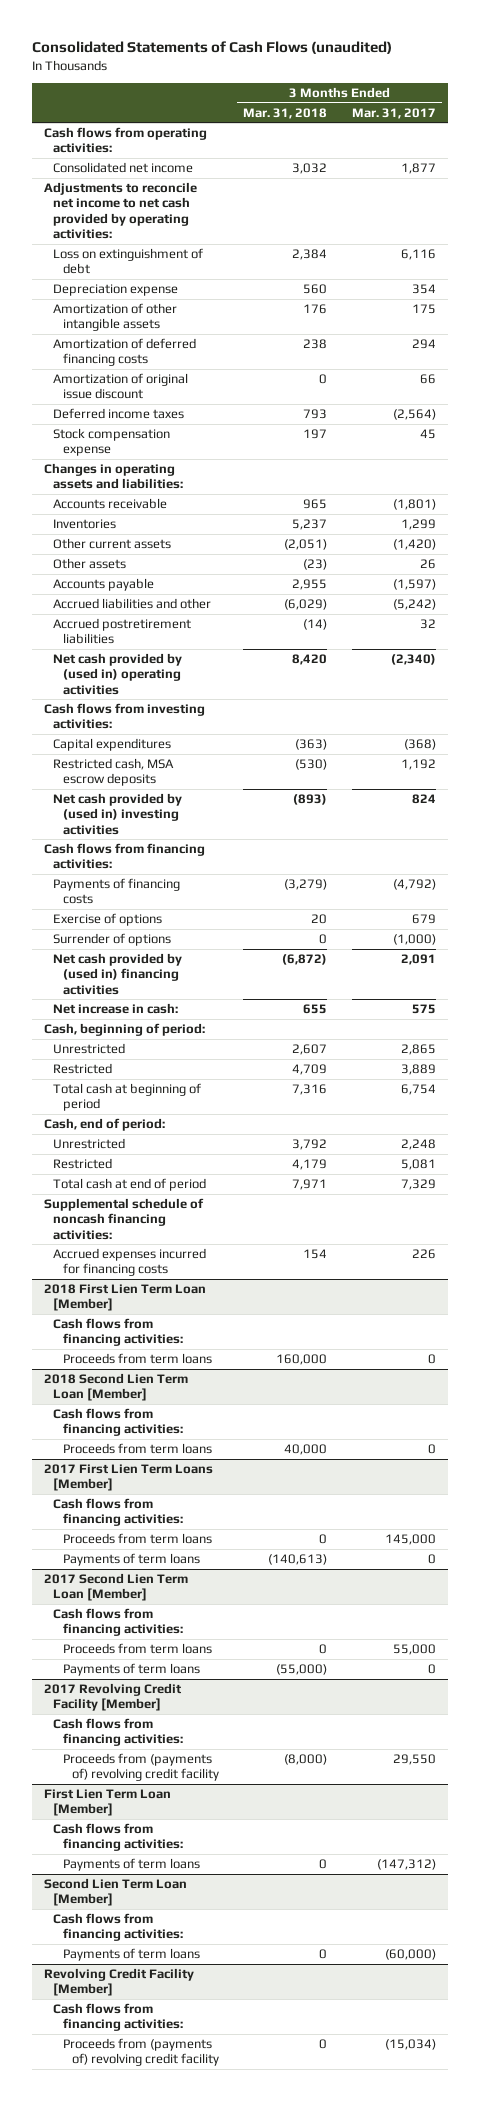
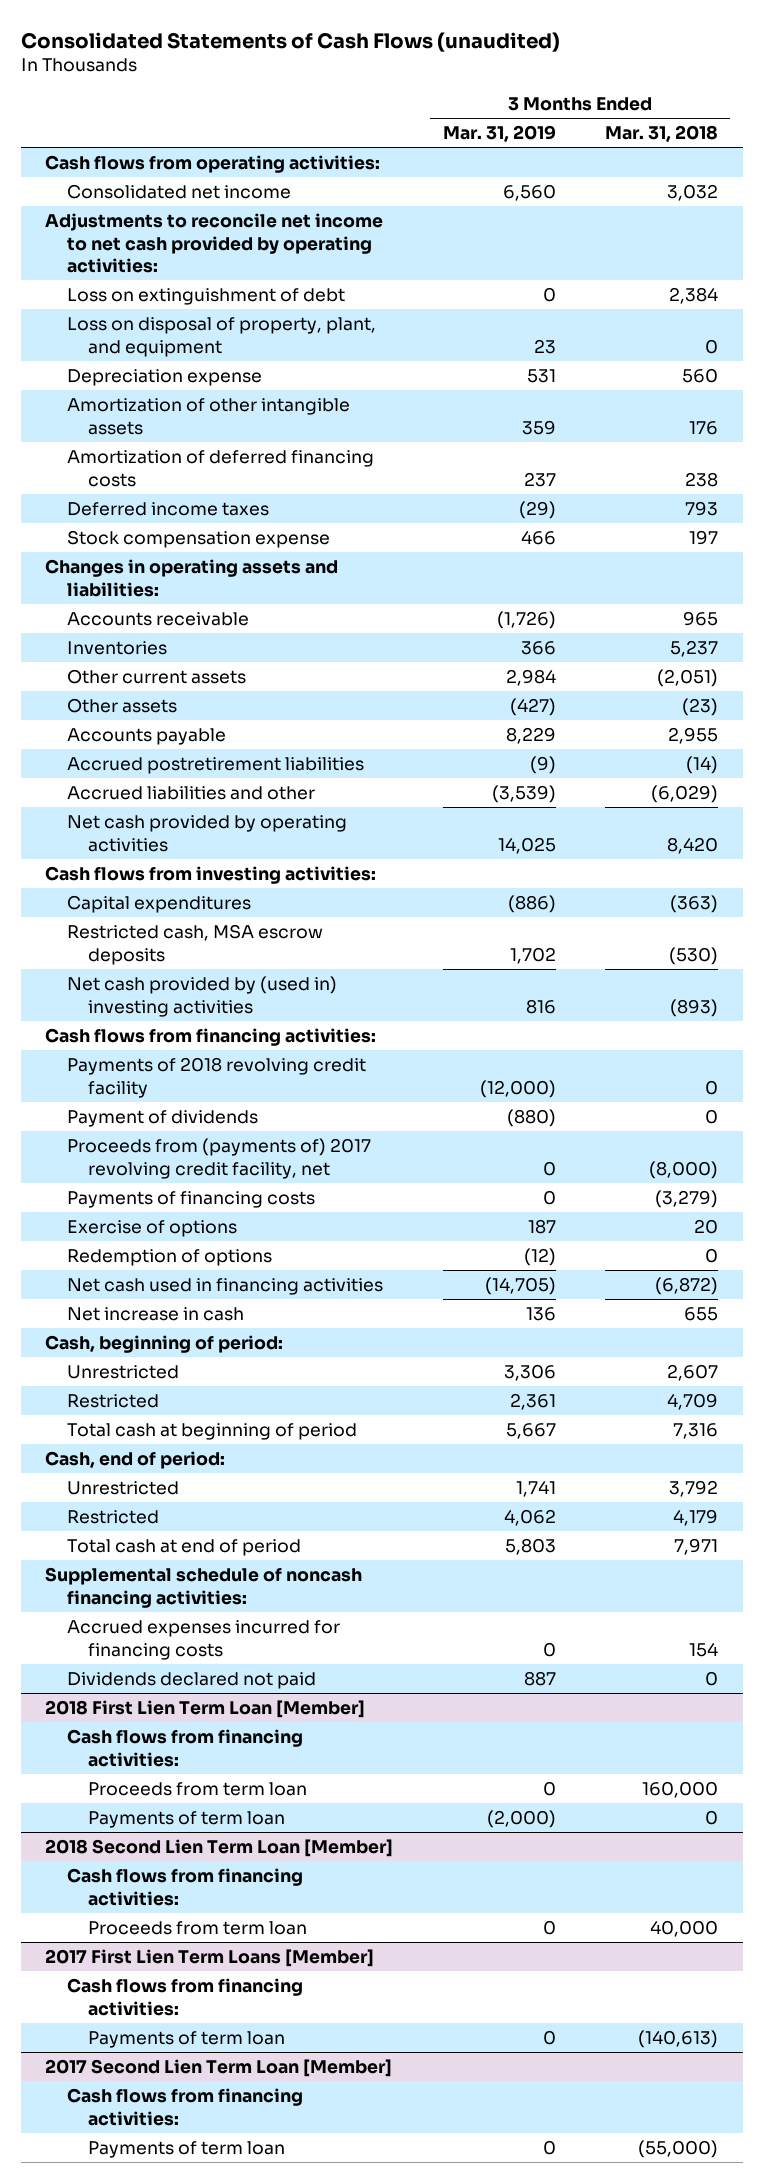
[351,107,436,119] Mar. 31, 2017 -> none
none -> [442,125,556,143] Mar. 31, 2019
none -> [66,317,376,357] Loss on disposal of property, plant, and equipment
[53,373,189,400] Amortization of original issue discount -> none
[53,598,212,610] Accrued liabilities and other -> [66,786,315,801] Accrued liabilities and other
[53,653,183,695] Net cash provided by (used in) operating activities -> [66,815,347,852] Net cash provided by operating activities
none -> [66,1057,366,1098] Payments of 2018 revolving credit facility
none -> [66,1110,258,1128] Payment of dividends
none -> [66,1138,371,1179] Proceeds from (payments of) 2017 revolving credit facility, net
[53,933,172,947] Surrender of options -> [66,1249,272,1267] Redemption of options
[53,953,183,995] Net cash provided by (used in) financing activities -> [66,1278,383,1296] Net cash used in financing activities
[53,1003,179,1015] Net increase in cash: -> [66,1307,244,1322] Net increase in cash
none -> [66,1672,316,1690] Dividends declared not paid
[62,1353,212,1365] Proceeds from term loans -> [87,1782,307,1797] Proceeds from term loan
none -> [87,1811,285,1829] Payments of term loan
[62,1443,212,1455] Proceeds from term loans -> [87,1921,307,1936] Proceeds from term loan
[62,1533,212,1545] Proceeds from term loans -> none
[62,1553,200,1567] Payments of term loans -> [87,2031,285,2049] Payments of term loan
[62,1643,212,1655] Proceeds from term loans -> none
[43,1683,182,1712] 2017 Revolving Credit Facility [Member] -> none
[53,1718,183,1747] Cash flows from financing activities: -> none
[62,1753,219,1782] Proceeds from (payments of) revolving credit facility -> none
[43,1789,171,1817] First Lien Term Loan [Member] -> none
[53,1823,183,1852] Cash flows from financing activities: -> none
[62,1858,200,1872] Payments of term loans -> none
[43,1878,187,1907] Second Lien Term Loan [Member] -> none
[53,1913,183,1942] Cash flows from financing activities: -> none
[62,1948,200,1962] Payments of term loans -> none
[43,1968,194,1997] Revolving Credit Facility [Member] -> none
[53,2003,183,2032] Cash flows from financing activities: -> none
[62,2038,219,2067] Proceeds from (payments of) revolving credit facility -> none
[62,1663,200,1677] Payments of term loans -> [87,2141,285,2159] Payments of term loan

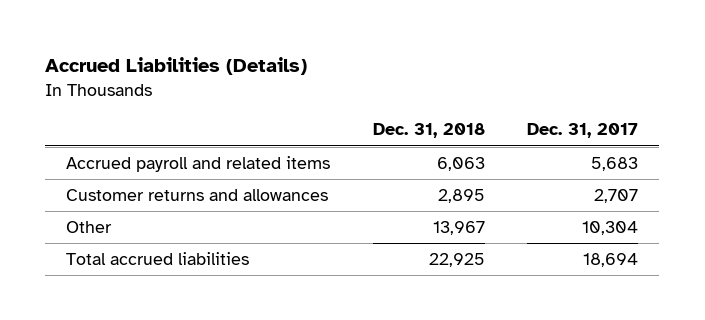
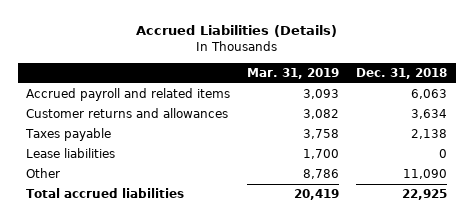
[527,123,639,139] Dec. 31, 2017 -> none
none -> [247,67,340,79] Mar. 31, 2019
[437,189,485,204] 2,895 -> [411,109,448,120] 3,634
none -> [25,128,112,142] Taxes payable
none -> [26,148,116,159] Lease liabilities
[432,221,485,236] 13,967 -> [403,169,448,180] 11,090

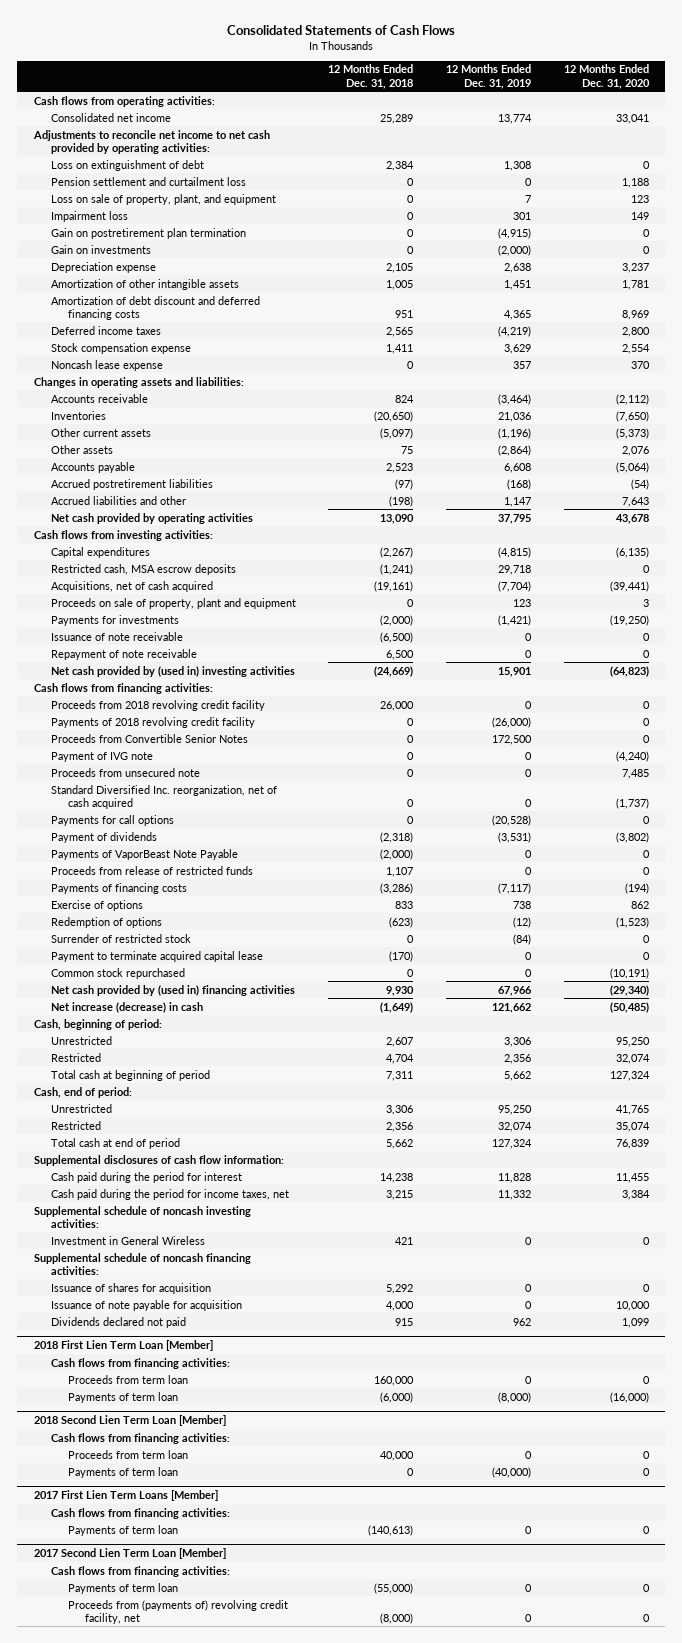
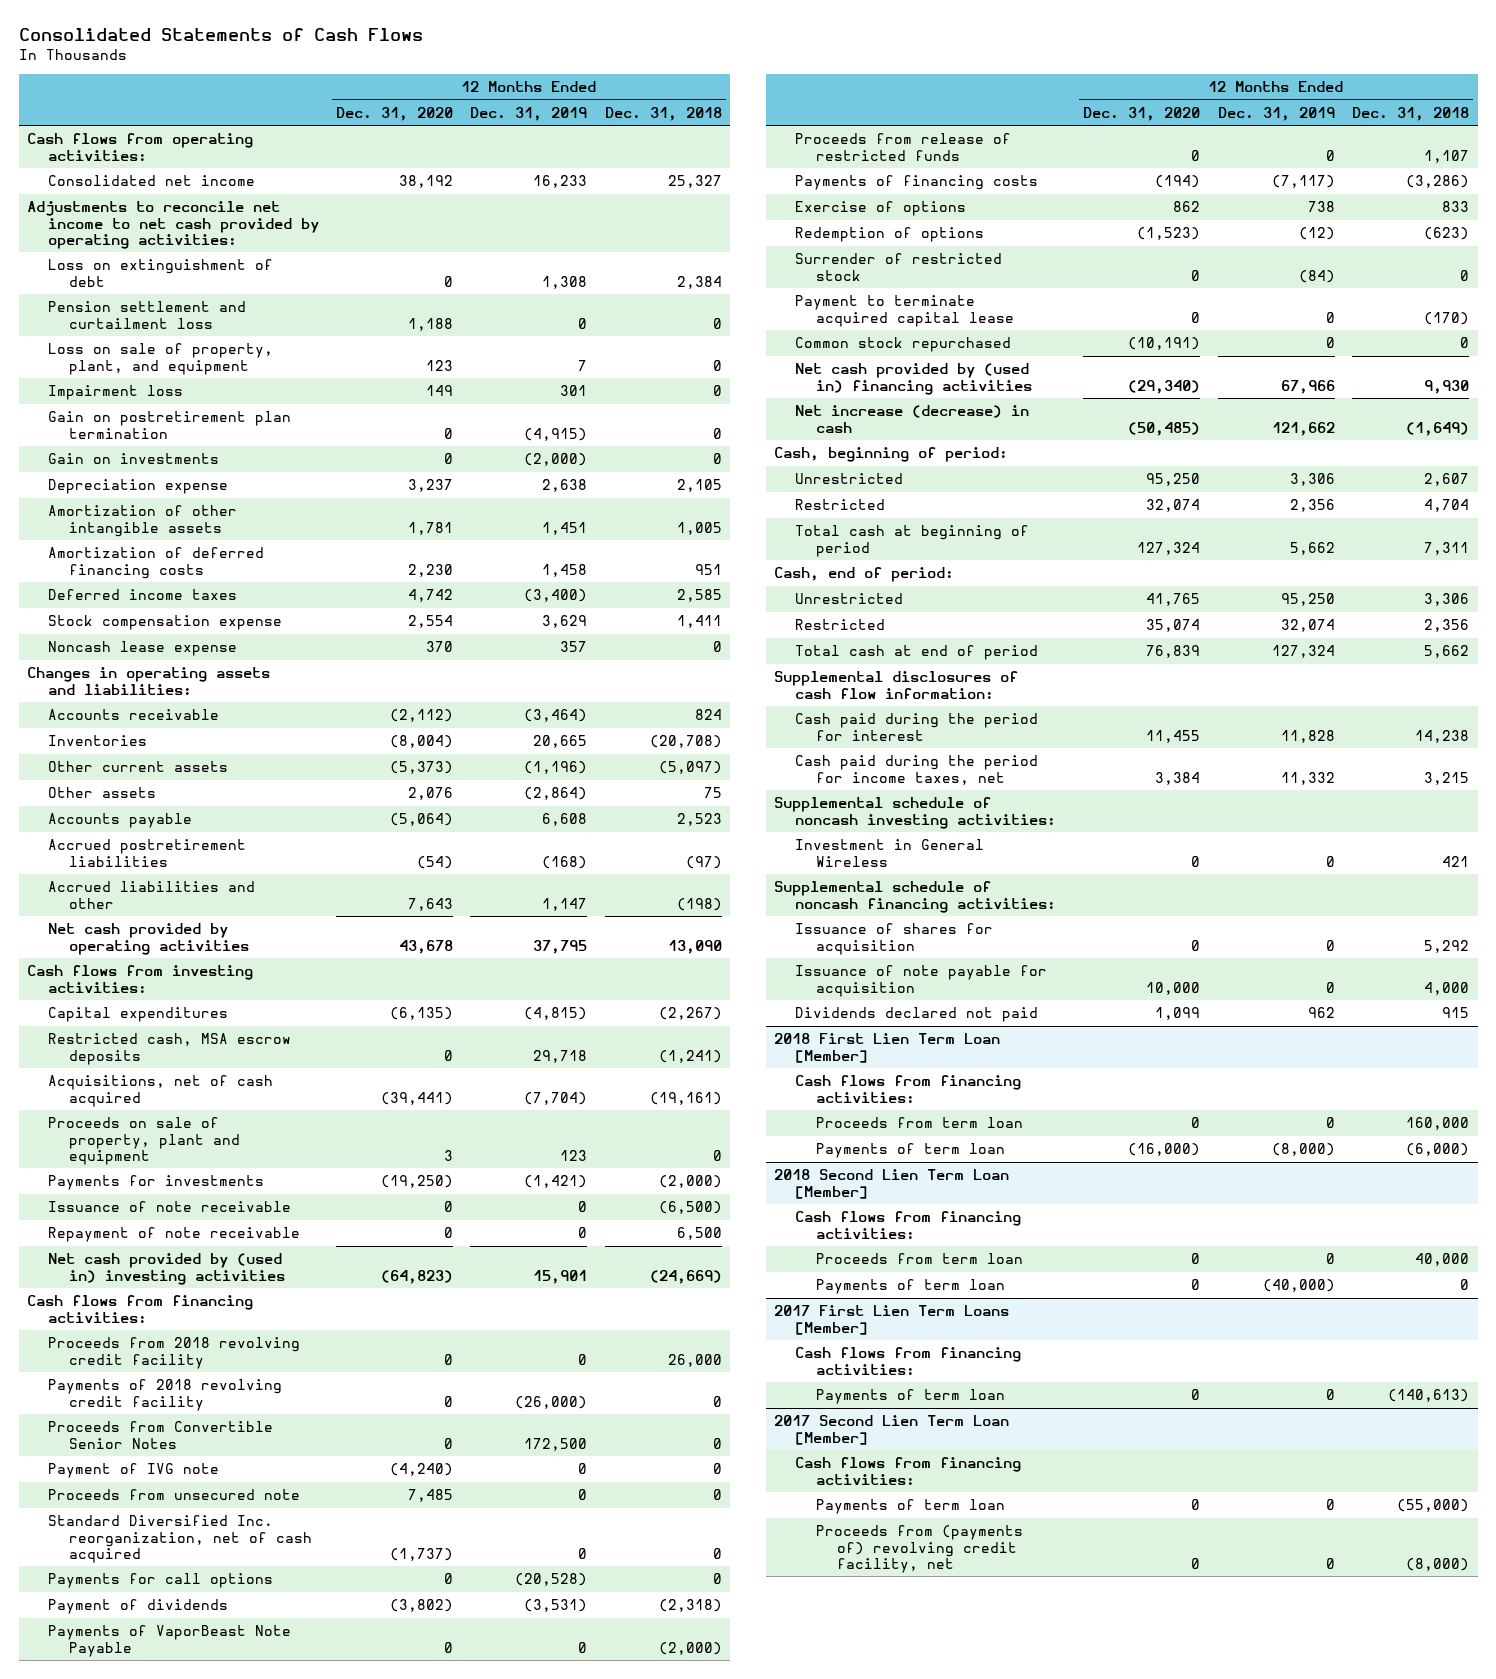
[380,113,414,124] 25,289 -> [667,175,722,189] 25,327
[498,113,533,124] 13,774 -> [533,175,588,189] 16,233
[615,113,649,124] 33,041 -> [399,175,454,189] 38,192
[50,295,260,320] Amortization of debt discount and deferred financing costs -> [47,547,264,579] Amortization of deferred financing costs
[504,309,532,320] 4,365 -> [542,563,588,577] 1,458
[621,309,649,320] 8,969 -> [408,563,454,577] 2,230
[386,326,414,337] 2,565 -> [676,589,722,603] 2,585
[498,325,532,337] (4,219) -> [524,589,588,603] (3,400)
[621,326,650,337] 2,800 -> [408,589,454,603] 4,742
[374,410,414,422] (20,650) -> [649,735,722,749] (20,708)
[498,411,532,422] 21,036 -> [533,735,588,749] 20,665
[615,410,649,422] (7,650) -> [390,735,454,749] (8,004)

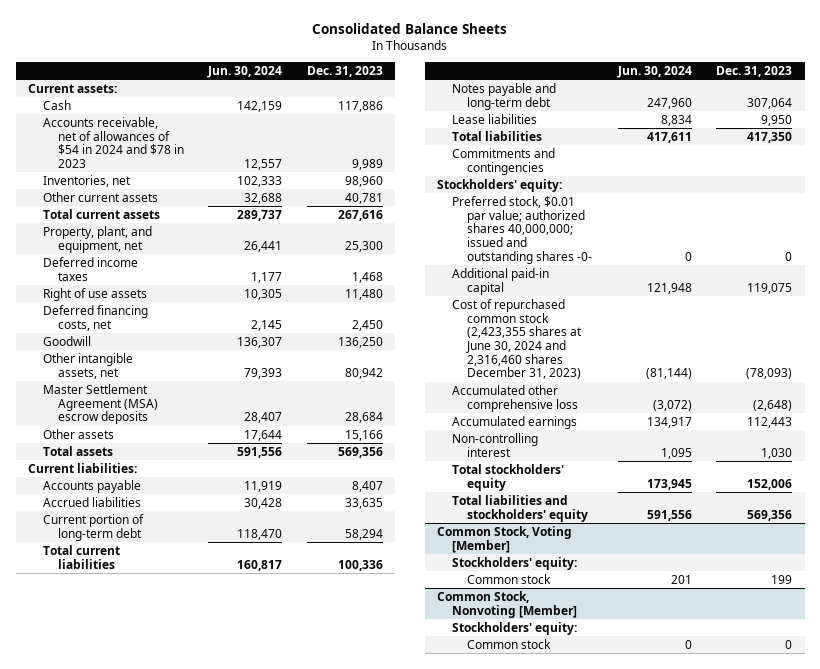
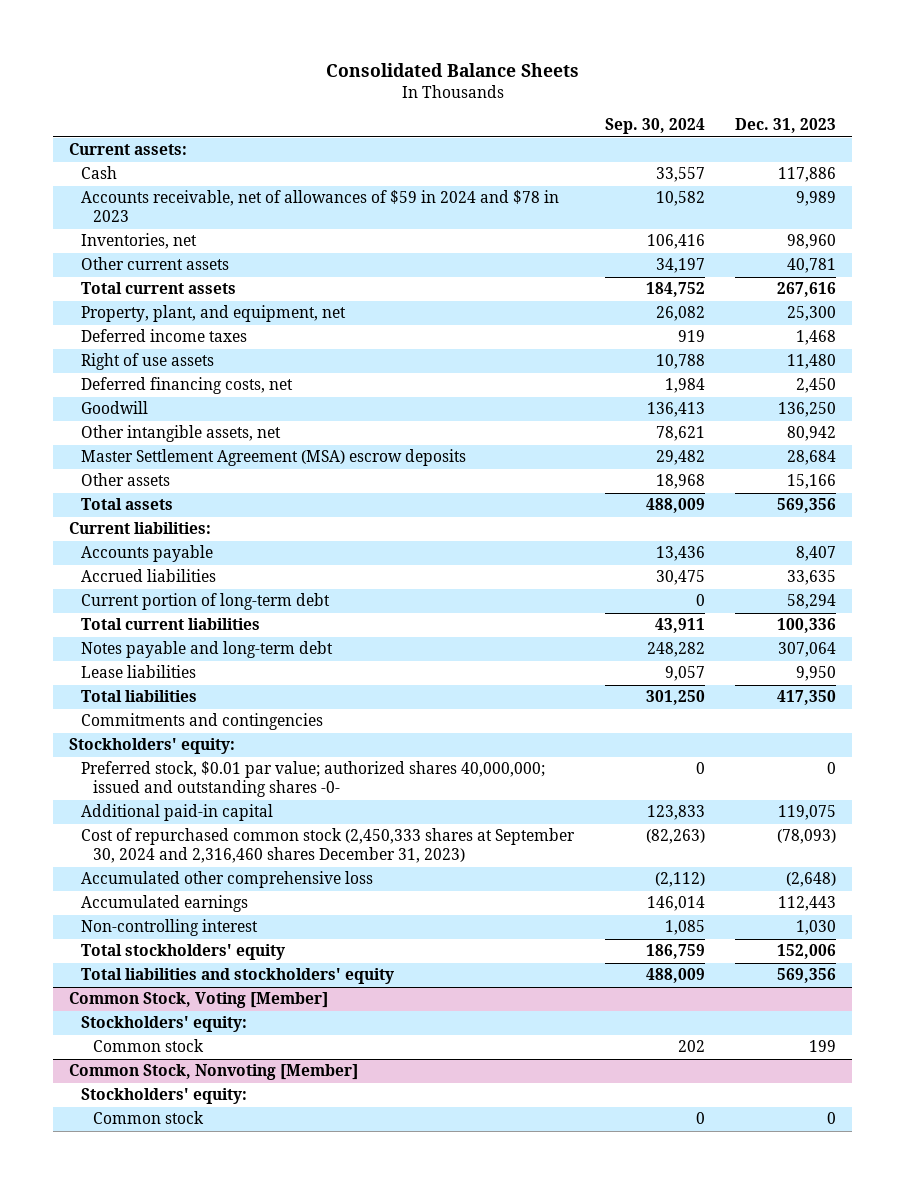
[207,65,283,78] Jun. 30, 2024 -> none
none -> [604,118,705,135] Sep. 30, 2024
[42,116,184,169] Accounts receivable, net of allowances of $54 in 2024 and $78 in 2023 -> [80,190,559,223] Accounts receivable, net of allowances of $59 in 2024 and $78 in 2023
[452,298,582,380] Cost of repurchased common stock (2,423,355 shares at June 30, 2024 and 2,316,460 shares December 31, 2023) -> [80,828,575,864] Cost of repurchased common stock (2,450,333 shares at September 30, 2024 and 2,316,460 shares December 31, 2023)

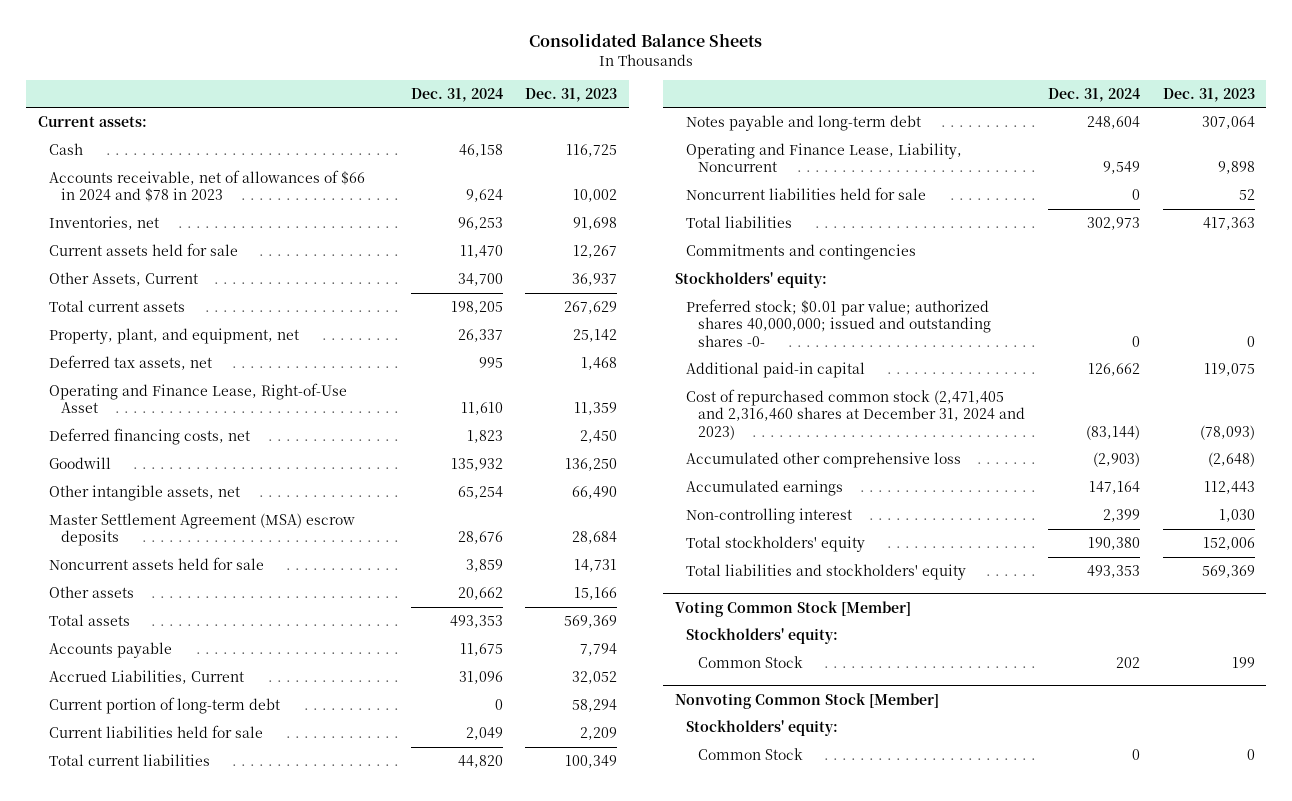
[604,118,705,135] Sep. 30, 2024 -> none
none -> [410,87,503,102] Dec. 31, 2024
[778,167,837,183] 117,886 -> [566,143,618,157] 116,725
[80,190,559,223] Accounts receivable, net of allowances of $59 in 2024 and $78 in 2023 -> [49,169,366,203] Accounts receivable, net of allowances of $66 in 2024 and $78 in 2023
[796,191,837,207] 9,989 -> [573,189,618,203] 10,002
[787,234,837,250] 98,960 -> [573,216,618,230] 91,698
none -> [49,242,239,256] Current assets held for sale
[80,257,229,271] Other current assets -> [49,271,199,286] Other Assets, Current
[787,258,837,274] 40,781 -> [572,272,618,286] 36,937
[777,282,837,298] 267,616 -> [564,300,618,314] 267,629
[787,306,837,322] 25,300 -> [573,328,618,342] 25,142
[80,329,247,343] Deferred income taxes -> [49,354,213,370] Deferred tax assets, net
[80,353,214,371] Right of use assets -> [49,382,348,414] Operating and Finance Lease, Right-of-Use Asset
[787,354,837,370] 11,480 -> [574,402,618,416] 11,359
[787,426,837,442] 80,942 -> [572,485,618,499] 66,490
none -> [49,556,265,570] Noncurrent assets held for sale
[68,522,211,535] Current liabilities: -> none
[777,498,837,514] 569,356 -> [564,614,618,628] 569,369
[796,546,837,562] 8,407 -> [580,642,618,656] 7,794
[80,569,216,583] Accrued liabilities -> [49,669,245,684] Accrued Liabilities, Current
[787,570,837,586] 33,635 -> [572,670,618,684] 32,052
none -> [49,724,264,738] Current liabilities held for sale
[777,618,837,634] 100,336 -> [565,754,618,768] 100,349
[80,665,196,679] Lease liabilities -> none
none -> [686,142,963,173] Operating and Finance Lease, Liability, Noncurrent
none -> [686,186,927,200] Noncurrent liabilities held for sale
[777,690,837,706] 417,350 -> [1202,216,1255,230] 417,363
[80,761,545,798] Preferred stock, $0.01 par value; authorized shares 40,000,000; issued and outstanding shares -0- -> [686,298,991,347] Preferred stock; $0.01 par value; authorized shares 40,000,000; issued and outstanding shares -0-
[80,828,575,864] Cost of repurchased common stock (2,450,333 shares at September 30, 2024 and 2,316,460 shares December 31, 2023) -> [686,388,1025,440] Cost of repurchased common stock (2,471,405 and 2,316,460 shares at December 31, 2024 and 2023)
[777,968,837,984] 569,356 -> [1201,564,1255,578] 569,369
[68,992,328,1009] Common Stock, Voting [Member] -> [674,600,911,617] Voting Common Stock [Member]
[92,1039,204,1053] Common stock -> [697,655,803,668] Common Stock
[68,1064,358,1081] Common Stock, Nonvoting [Member] -> [674,692,939,709] Nonvoting Common Stock [Member]
[92,1111,204,1125] Common stock -> [697,747,803,760] Common Stock

